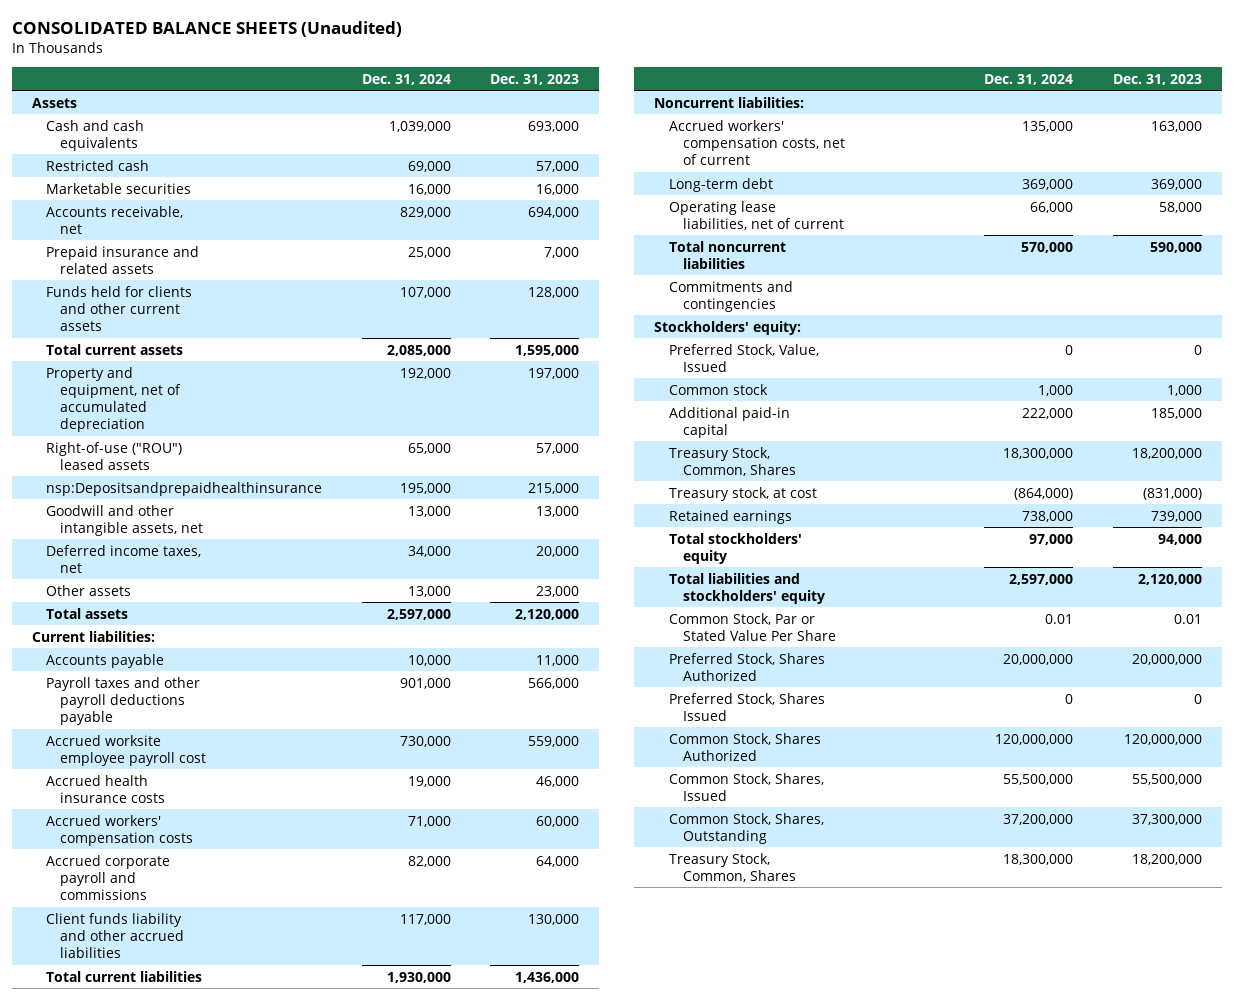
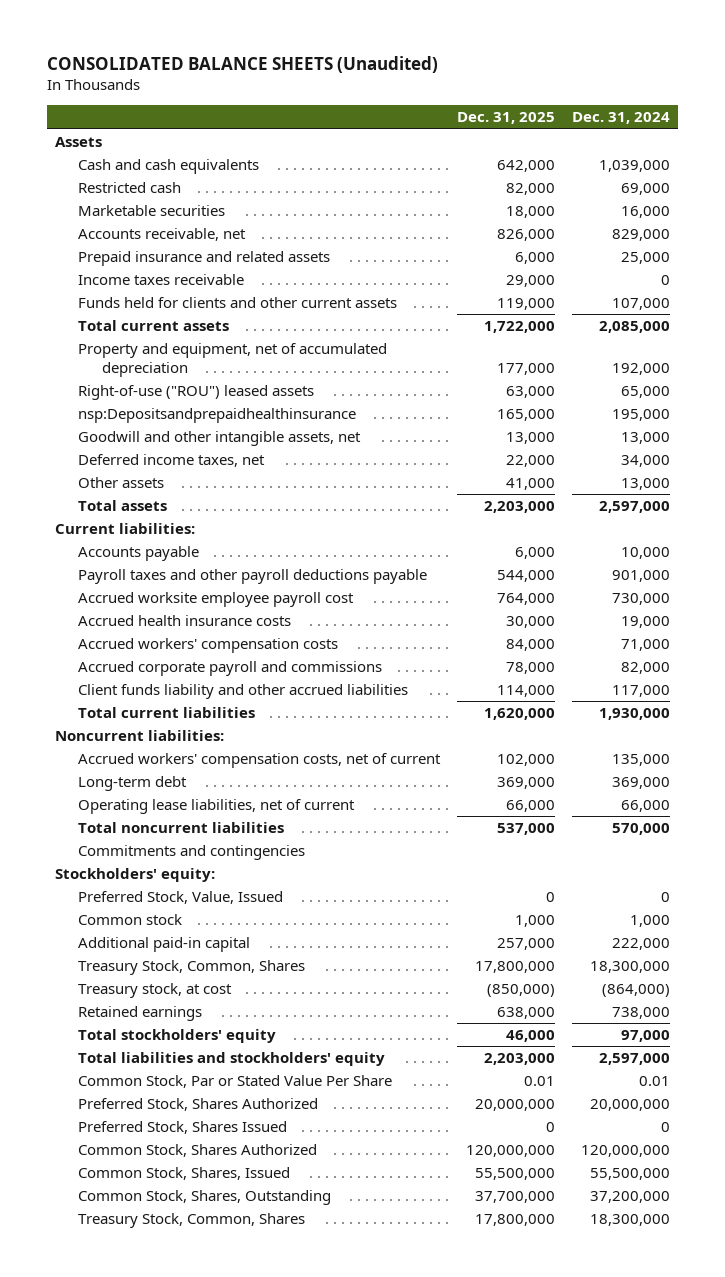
[490,73,580,85] Dec. 31, 2023 -> none
none -> [457,112,556,125] Dec. 31, 2025
none -> [78,274,245,286] Income taxes receivable

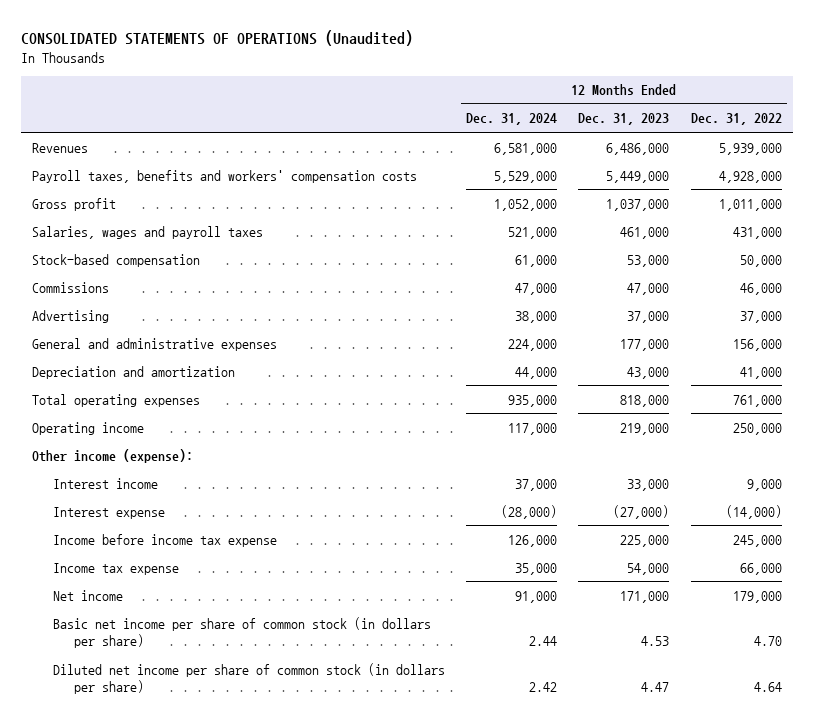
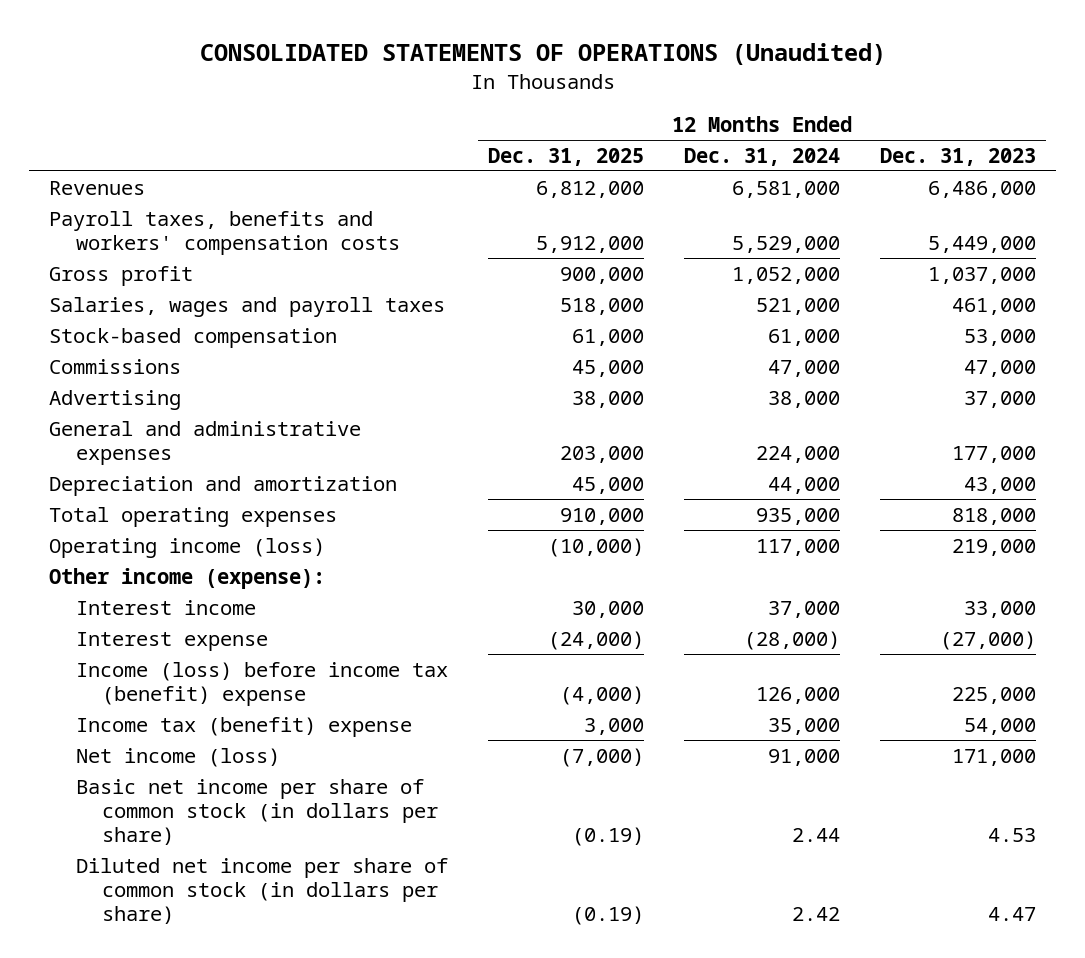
[690,113,782,126] Dec. 31, 2022 -> none
none -> [487,147,644,166] Dec. 31, 2025
[31,421,144,435] Operating income -> [48,537,325,558] Operating income (loss)
[52,533,277,547] Income before income tax expense -> [75,661,448,706] Income (loss) before income tax (benefit) expense
[52,562,179,575] Income tax expense -> [75,716,412,737] Income tax (benefit) expense
[52,589,123,601] Net income -> [75,747,280,767] Net income (loss)

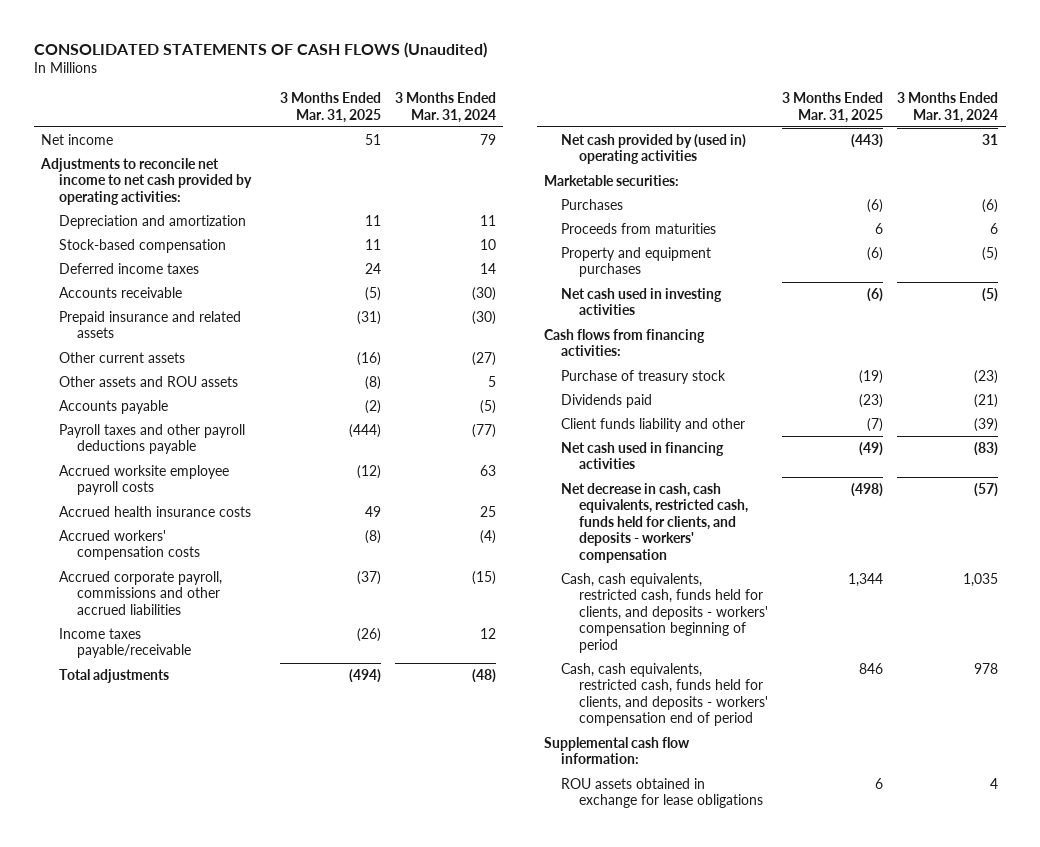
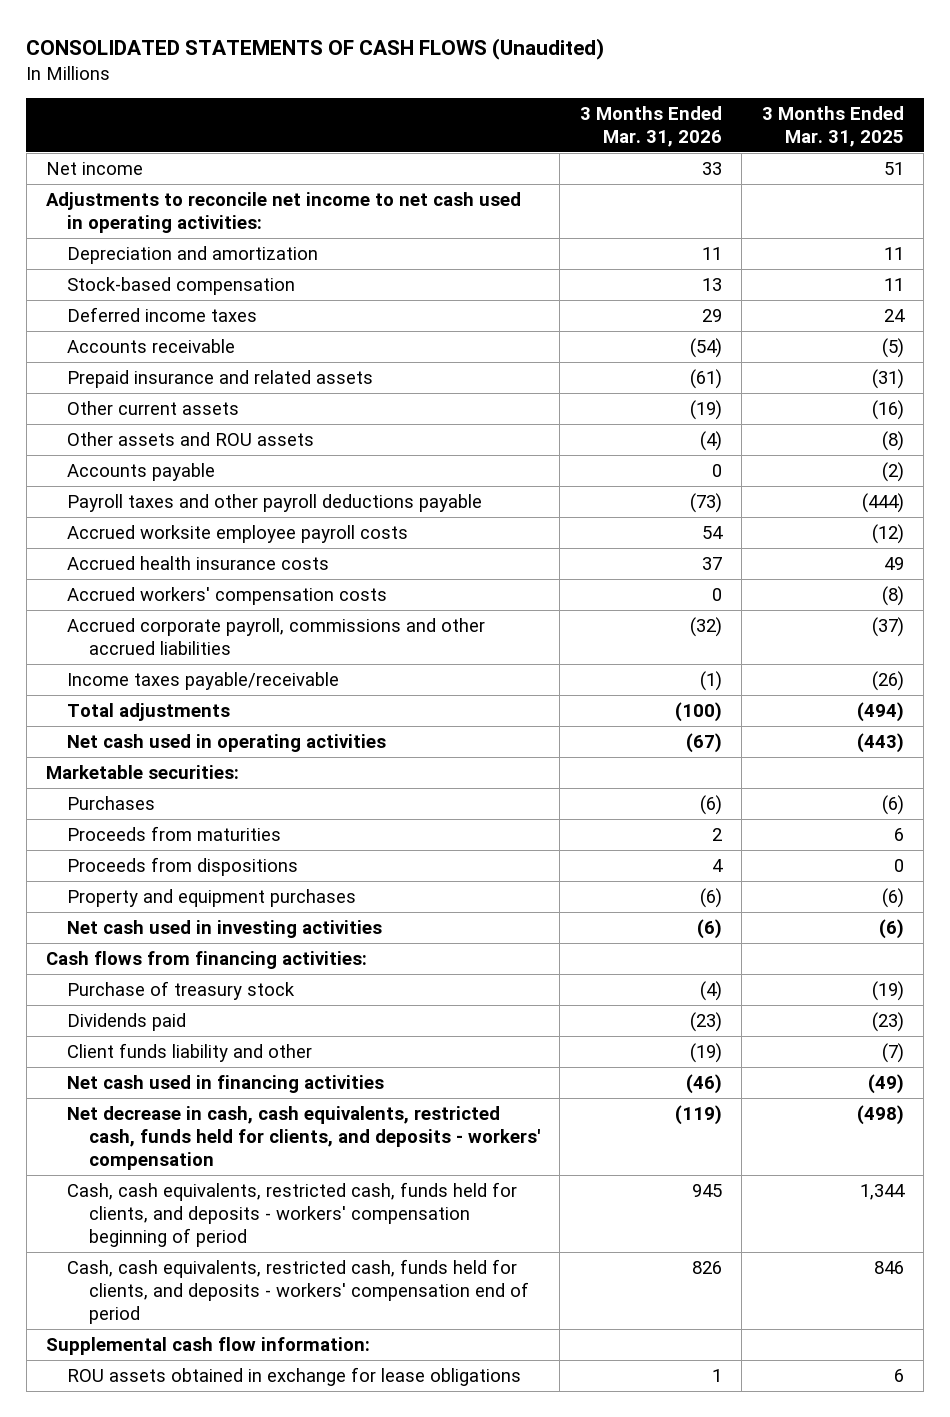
[395,92,497,123] 3 Months Ended Mar. 31, 2024 -> none
none -> [579,105,722,148] 3 Months Ended Mar. 31, 2026
[40,157,253,205] Adjustments to reconcile net income to net cash provided by operating activities: -> [46,191,522,234] Adjustments to reconcile net income to net cash used in operating activities:
[561,133,747,165] Net cash provided by (used in) operating activities -> [67,733,387,752] Net cash used in operating activities
none -> [67,856,299,876] Proceeds from dispositions

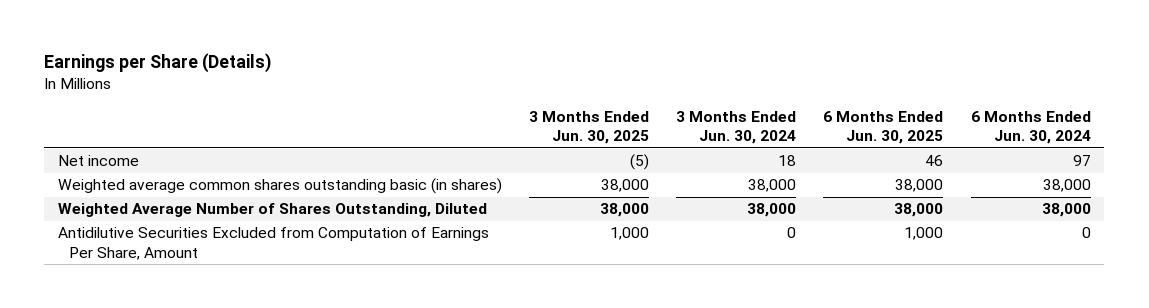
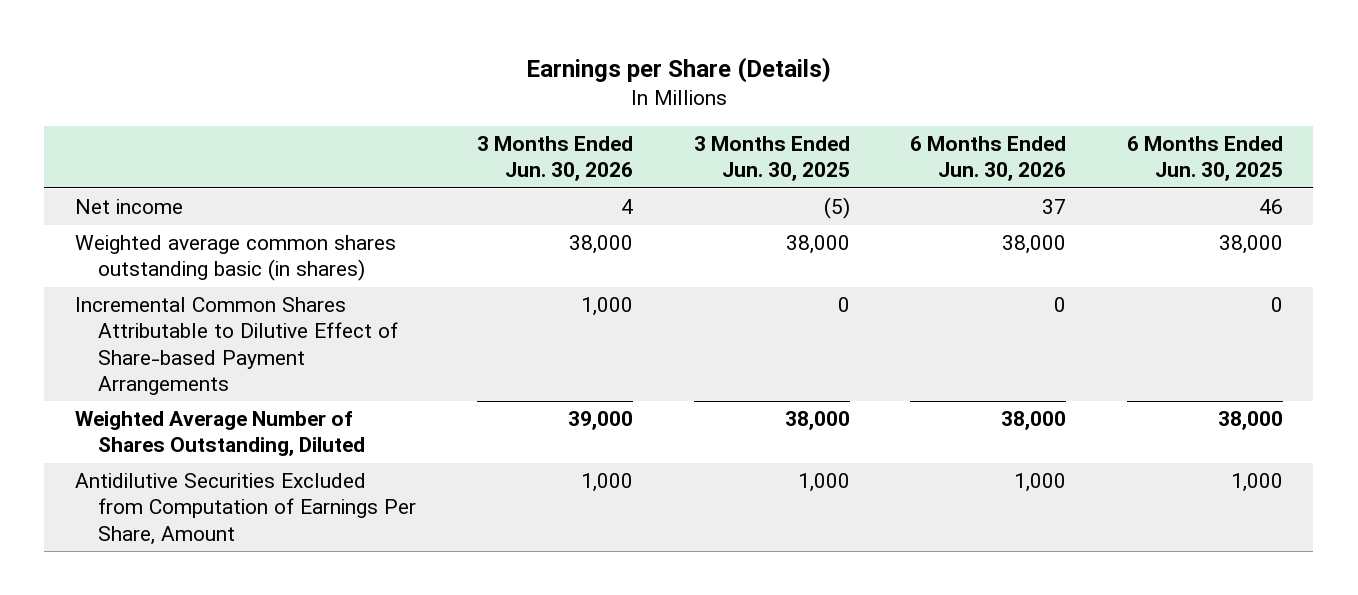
[676,110,797,145] 3 Months Ended Jun. 30, 2024 -> none
[970,110,1091,145] 6 Months Ended Jun. 30, 2024 -> none
none -> [477,136,634,182] 3 Months Ended Jun. 30, 2026
none -> [910,136,1067,182] 6 Months Ended Jun. 30, 2026
none -> [74,297,399,396] Incremental Common Shares Attributable to Dilutive Effect of Share-based Payment Arrangements

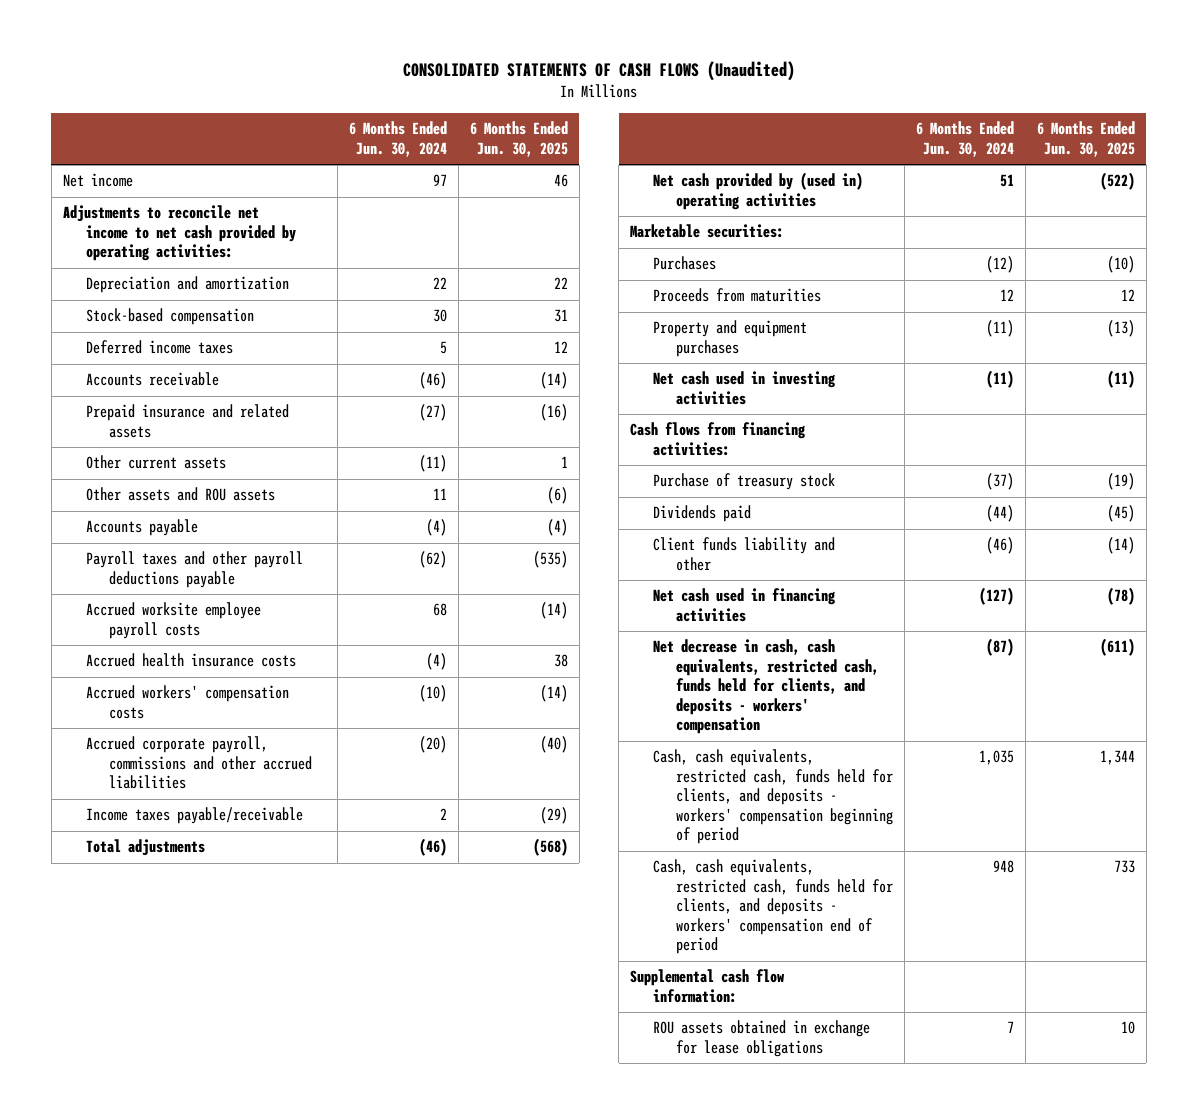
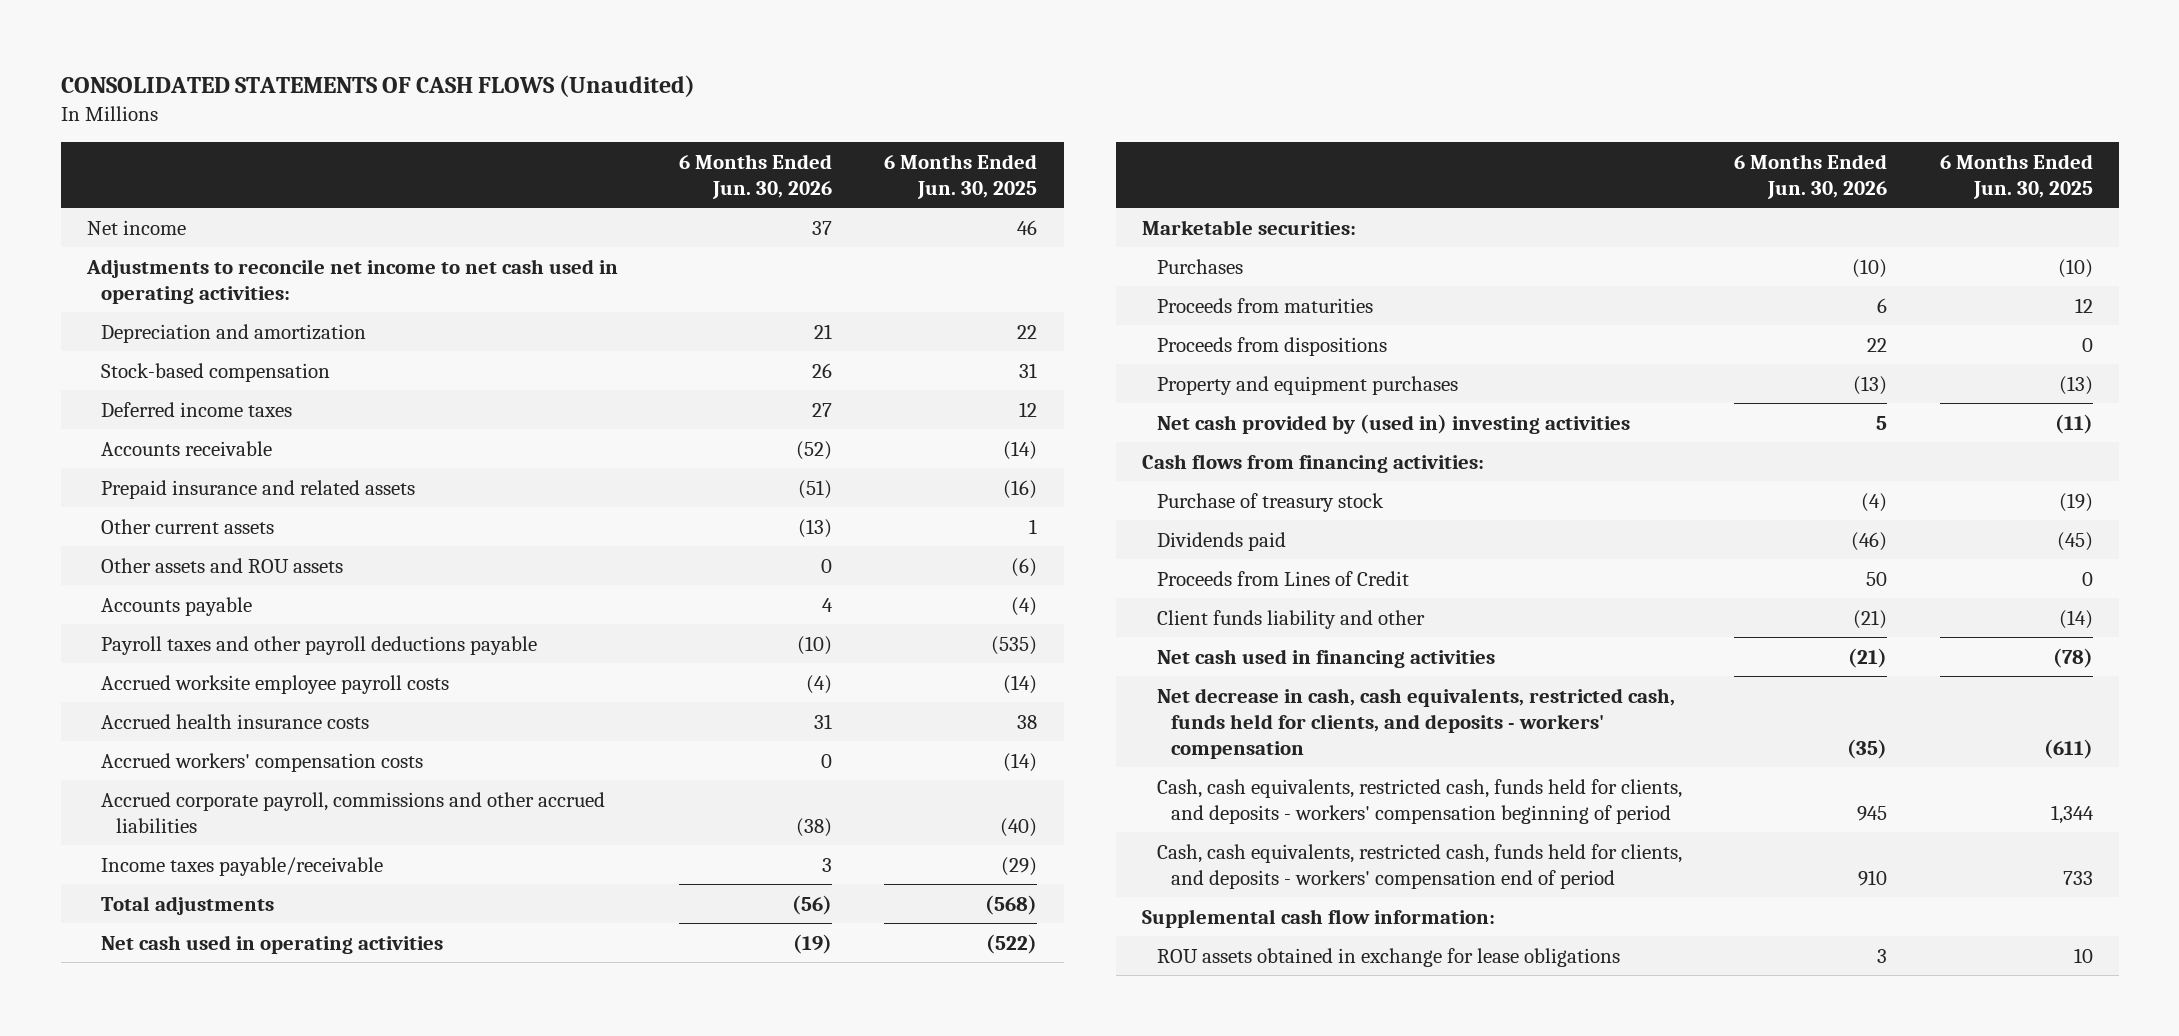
[348,121,447,157] 6 Months Ended Jun. 30, 2024 -> none
none -> [678,153,832,199] 6 Months Ended Jun. 30, 2026
[62,205,296,262] Adjustments to reconcile net income to net cash provided by operating activities: -> [85,258,618,304] Adjustments to reconcile net income to net cash used in operating activities:
[653,172,864,210] Net cash provided by (used in) operating activities -> [101,934,444,954] Net cash used in operating activities
none -> [1156,336,1387,356] Proceeds from dispositions
[653,371,837,405] Net cash used in investing activities -> [1156,413,1630,434] Net cash provided by (used in) investing activities
none -> [1156,570,1409,586] Proceeds from Lines of Credit

